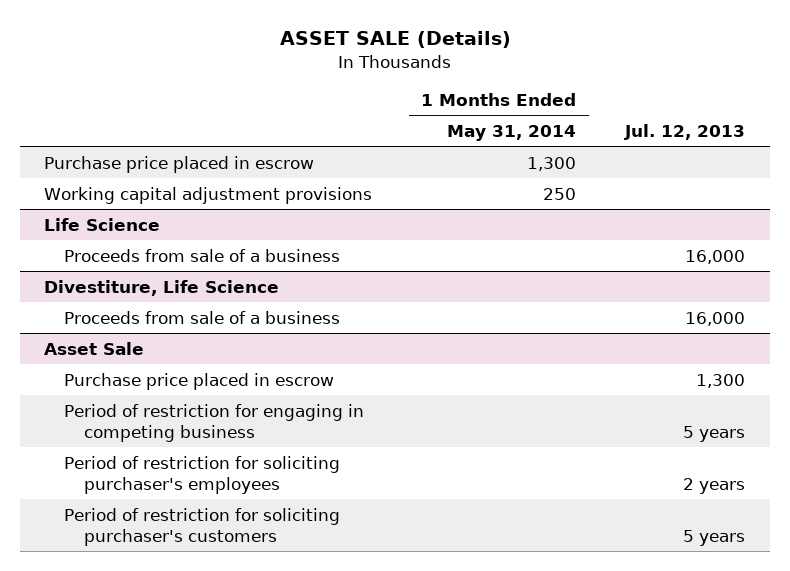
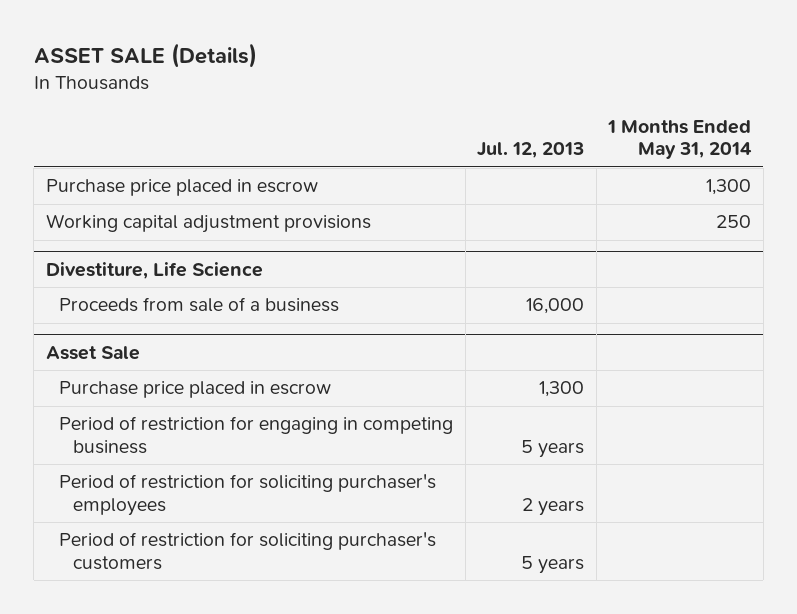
[44,217,161,231] Life Science -> none
[63,248,340,262] Proceeds from sale of a business -> none

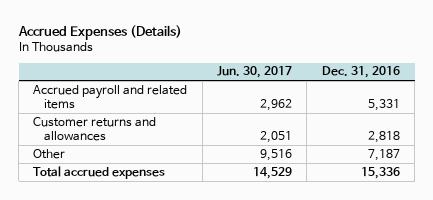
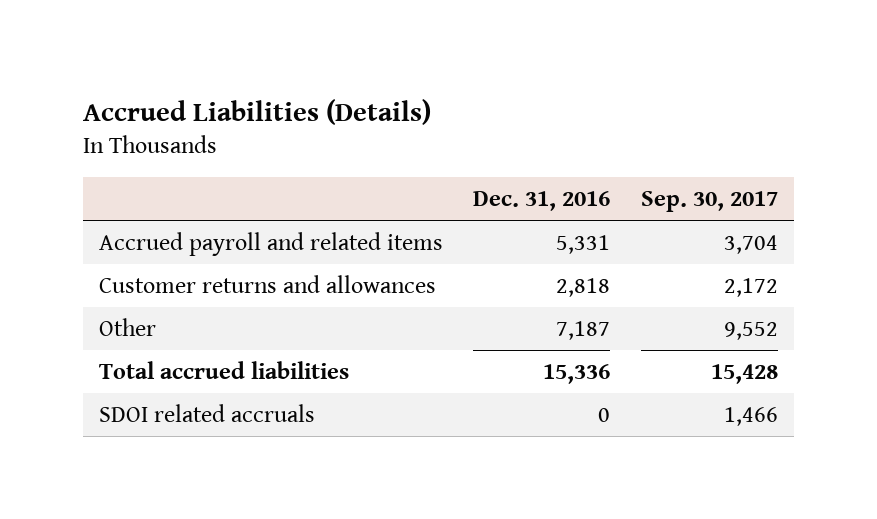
[17,25,182,41] Accrued Expenses (Details) -> [83,98,432,125] Accrued Liabilities (Details)
[217,66,293,79] Jun. 30, 2017 -> none
none -> [641,191,779,213] Sep. 30, 2017
[33,165,166,179] Total accrued expenses -> [98,361,349,380] Total accrued liabilities
none -> [98,404,315,423] SDOI related accruals

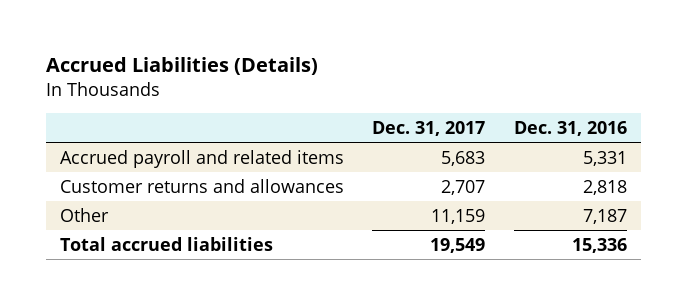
[641,191,779,213] Sep. 30, 2017 -> none
none -> [372,120,486,136] Dec. 31, 2017
[98,404,315,423] SDOI related accruals -> none

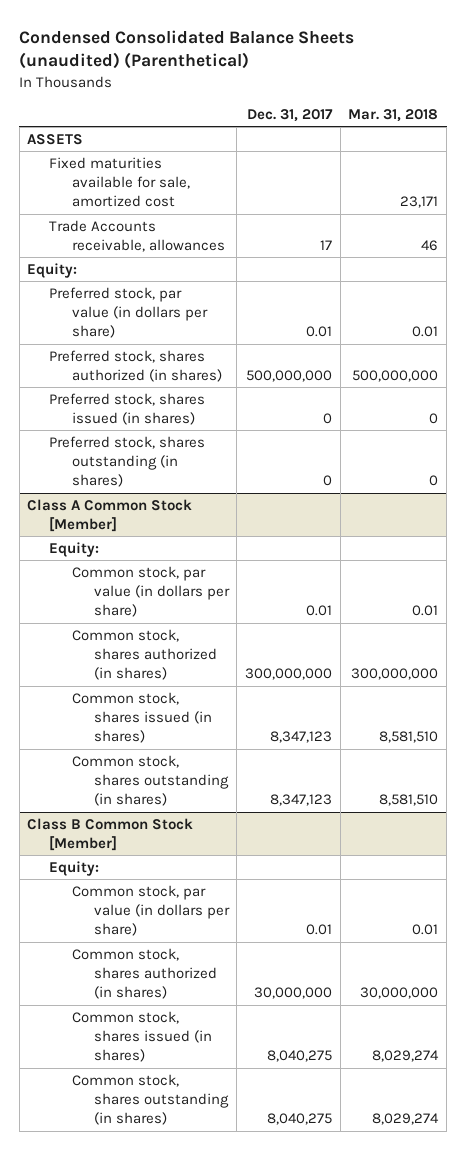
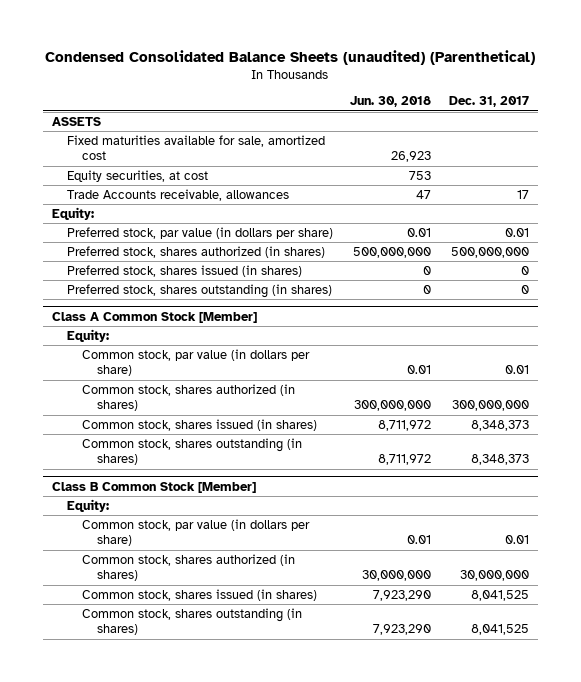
[348,108,439,122] Mar. 31, 2018 -> none
none -> [350,96,432,108] Jun. 30, 2018
none -> [66,169,208,182] Equity securities, at cost
[270,731,333,744] 8,347,123 -> [471,419,530,431] 8,348,373
[270,794,333,807] 8,347,123 -> [471,454,530,466] 8,348,373
[267,1050,333,1063] 8,040,275 -> [471,589,530,601] 8,041,525
[267,1113,333,1126] 8,040,275 -> [471,624,530,636] 8,041,525

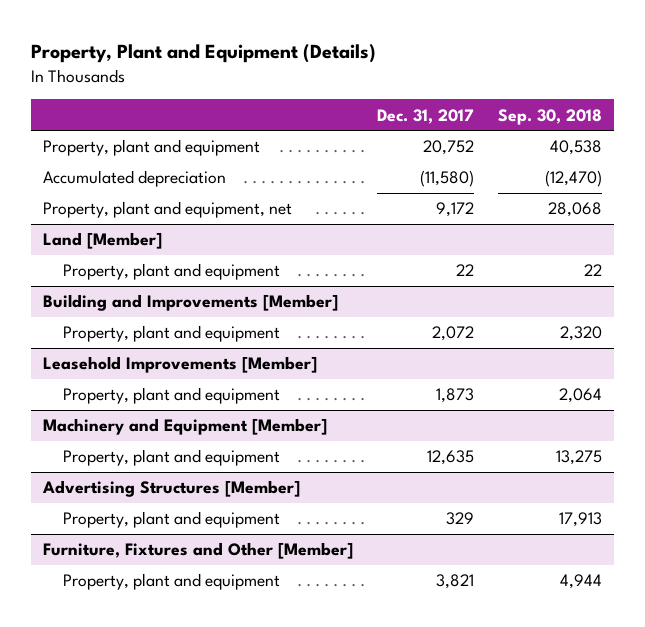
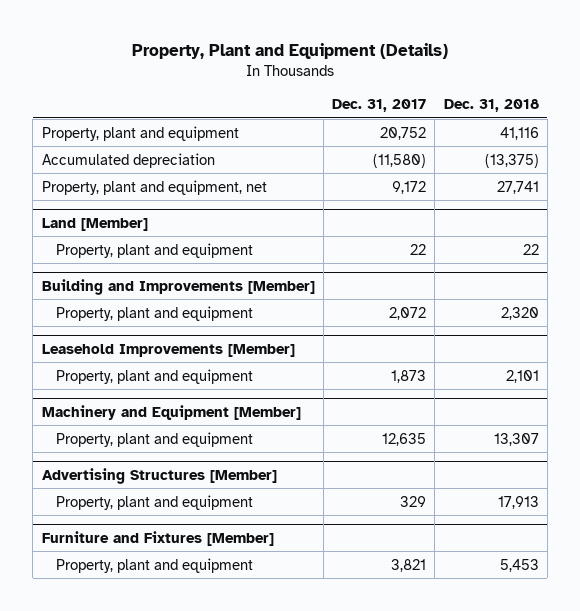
[497,108,602,125] Sep. 30, 2018 -> none
none -> [443,99,539,113] Dec. 31, 2018
[42,542,353,560] Furniture, Fixtures and Other [Member] -> [41,530,274,546] Furniture and Fixtures [Member]

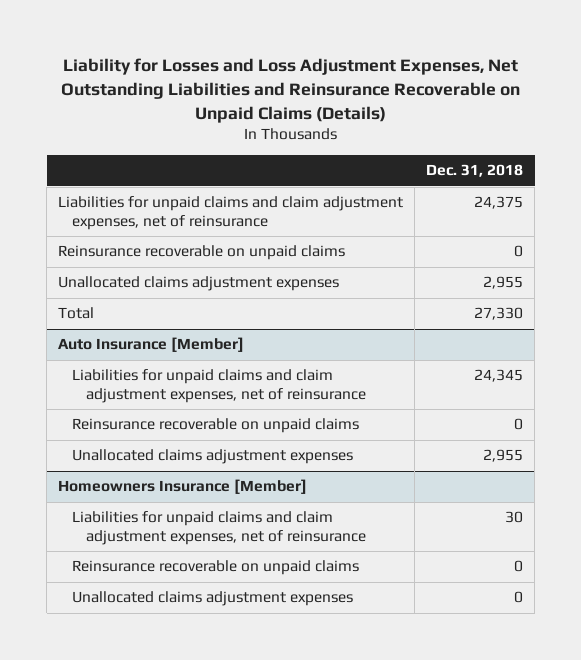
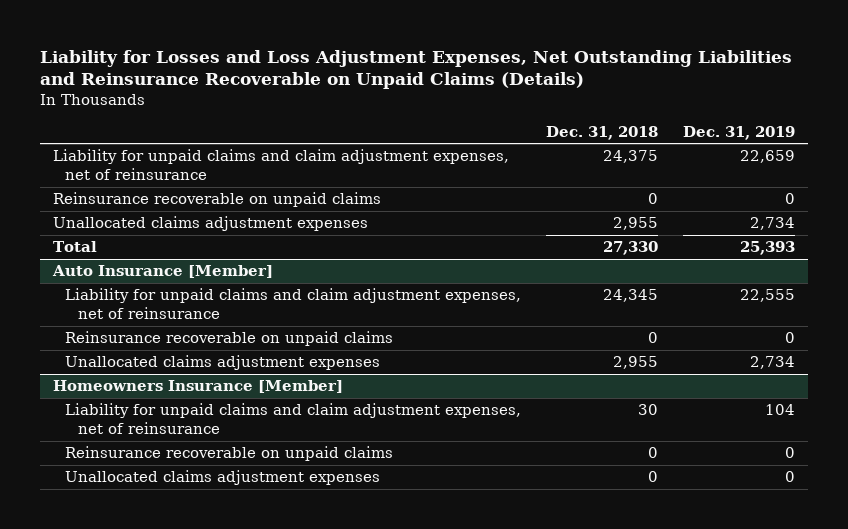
none -> [683,125,796,140] Dec. 31, 2019
[58,196,404,230] Liabilities for unpaid claims and claim adjustment expenses, net of reinsurance -> [52,149,509,181] Liability for unpaid claims and claim adjustment expenses, net of reinsurance
[72,369,367,403] Liabilities for unpaid claims and claim adjustment expenses, net of reinsurance -> [65,288,522,320] Liability for unpaid claims and claim adjustment expenses, net of reinsurance
[72,511,367,545] Liabilities for unpaid claims and claim adjustment expenses, net of reinsurance -> [65,403,522,435] Liability for unpaid claims and claim adjustment expenses, net of reinsurance

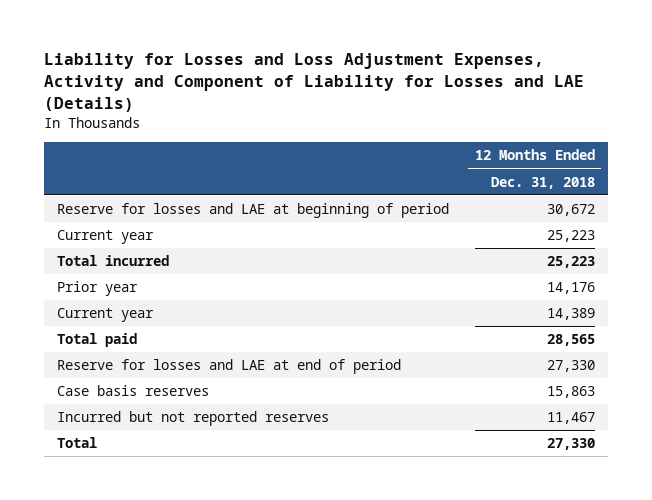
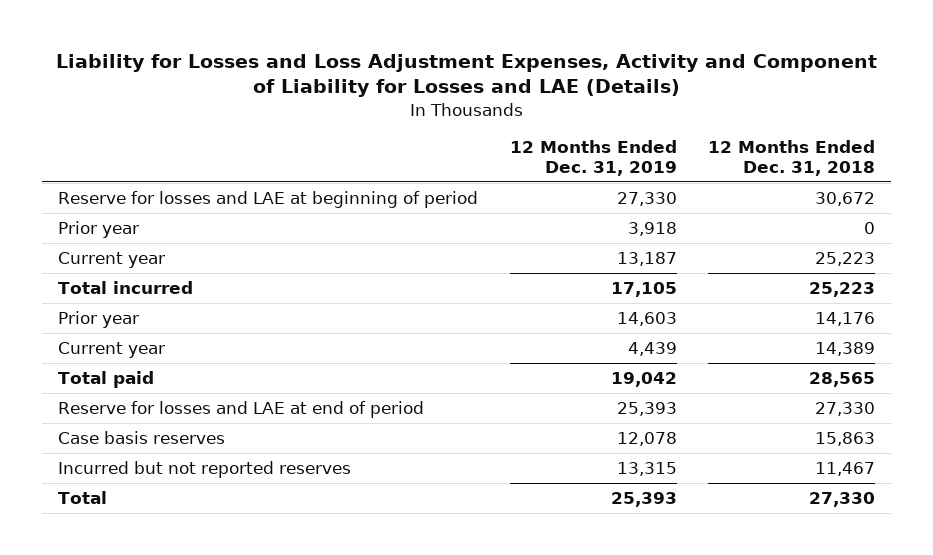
none -> [509,139,677,176] 12 Months Ended Dec. 31, 2019
none -> [58,220,140,238] Prior year

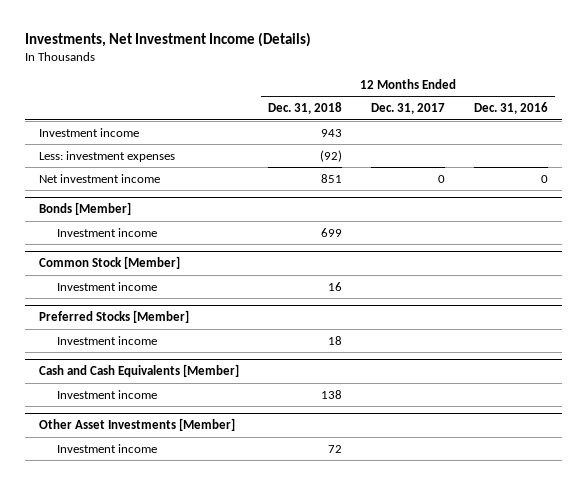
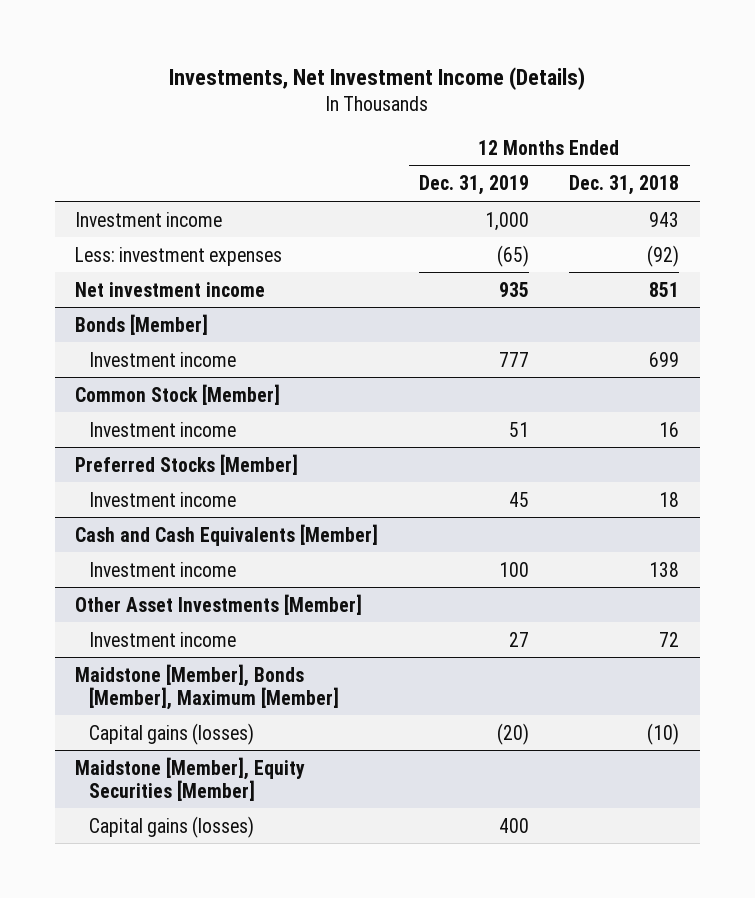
[370,103,445,115] Dec. 31, 2017 -> none
[473,102,548,115] Dec. 31, 2016 -> none
none -> [418,175,529,196] Dec. 31, 2019
none -> [75,663,340,710] Maidstone [Member], Bonds [Member], Maximum [Member]
none -> [89,722,255,745] Capital gains (losses)
none -> [75,756,306,801] Maidstone [Member], Equity Securities [Member]
none -> [89,815,255,838] Capital gains (losses)

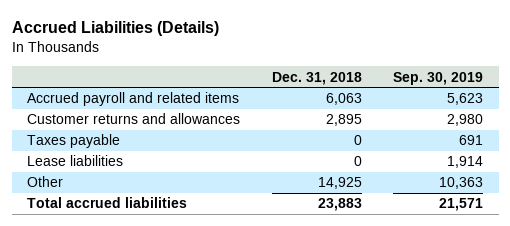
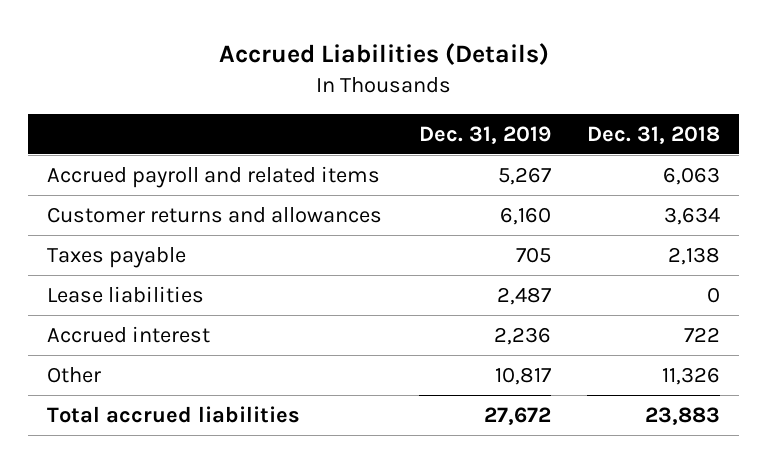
[393,71,484,85] Sep. 30, 2019 -> none
none -> [418,125,551,144] Dec. 31, 2019
[325,114,362,127] 2,895 -> [664,206,721,225] 3,634
[353,135,362,146] 0 -> [668,246,721,265] 2,138
none -> [46,325,210,343] Accrued interest
[317,177,362,190] 14,925 -> [662,366,721,385] 11,326

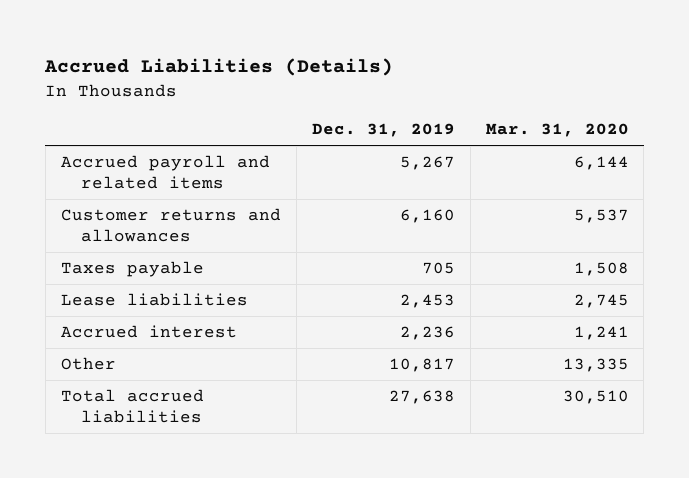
[587,125,721,144] Dec. 31, 2018 -> none
none -> [485,123,629,138] Mar. 31, 2020
[496,286,551,305] 2,487 -> [399,294,455,309] 2,453
[483,406,551,425] 27,672 -> [388,390,455,405] 27,638

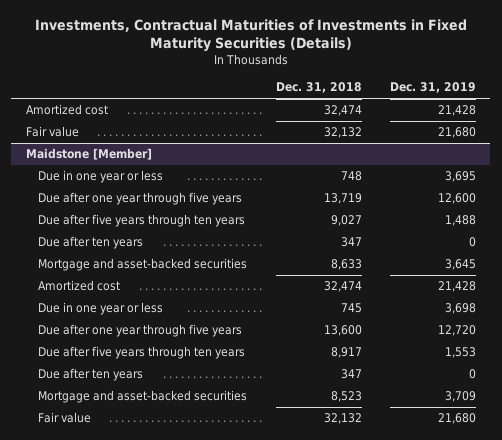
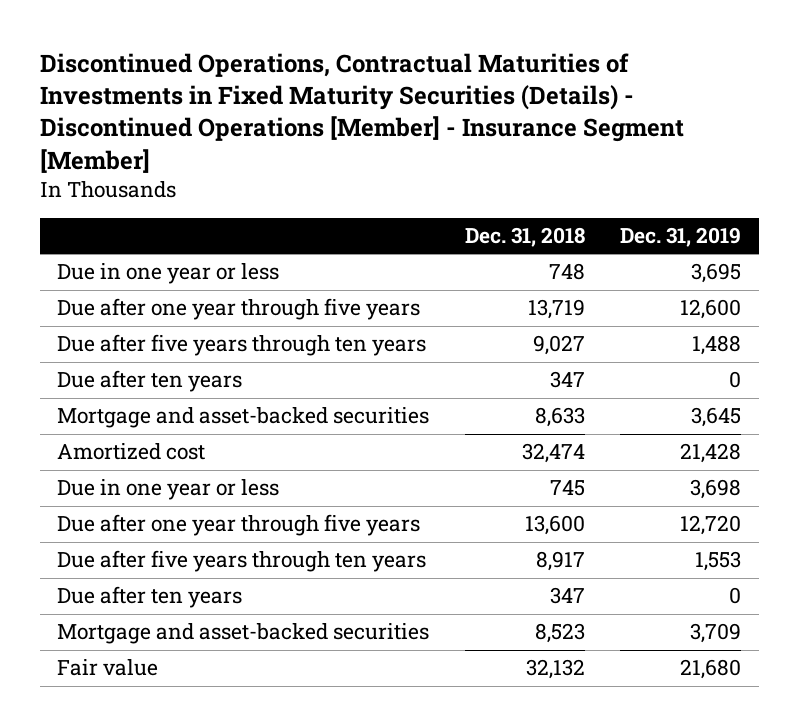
[34,18,467,53] Investments, Contractual Maturities of Investments in Fixed Maturity Securities (Details) -> [39,52,684,173] Discontinued Operations, Contractual Maturities of Investments in Fixed Maturity Securities (Details) - Discontinued Operations [Member] - Insurance Segment [Member]
[25,104,108,116] Amortized cost -> none
[25,126,79,138] Fair value -> none
[25,148,152,161] Maidstone [Member] -> none

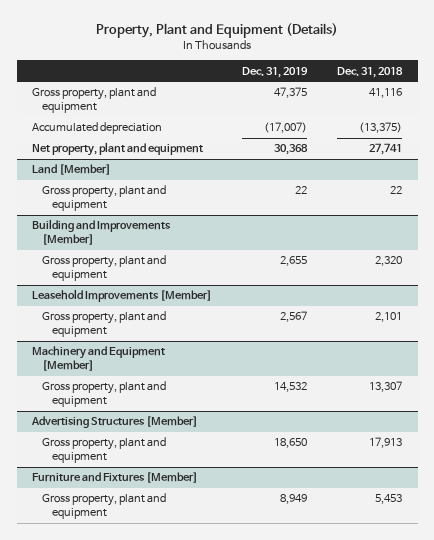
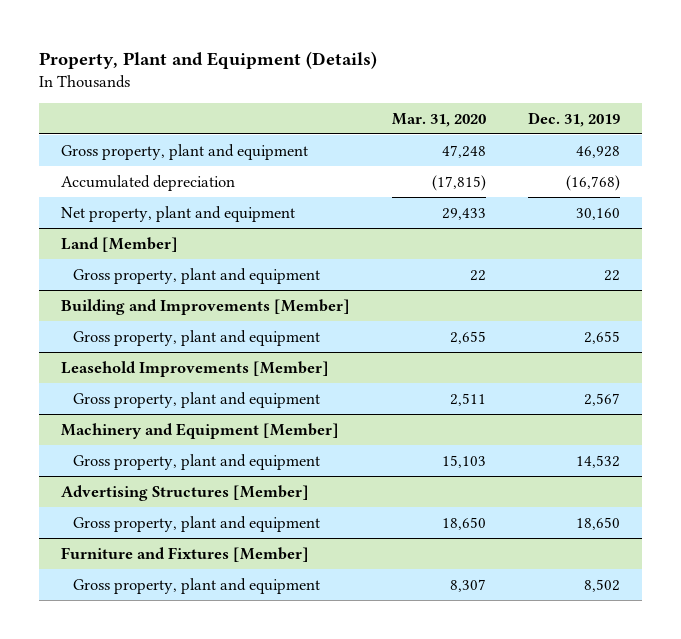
[337,66,404,78] Dec. 31, 2018 -> none
none -> [392,112,487,127] Mar. 31, 2020
[274,87,308,99] 47,375 -> [576,145,621,158] 46,928
[264,122,308,134] (17,007) -> [566,174,621,191] (16,768)
[274,144,309,156] 30,368 -> [576,207,621,220] 30,160
[280,494,308,505] 8,949 -> [584,578,621,592] 8,502

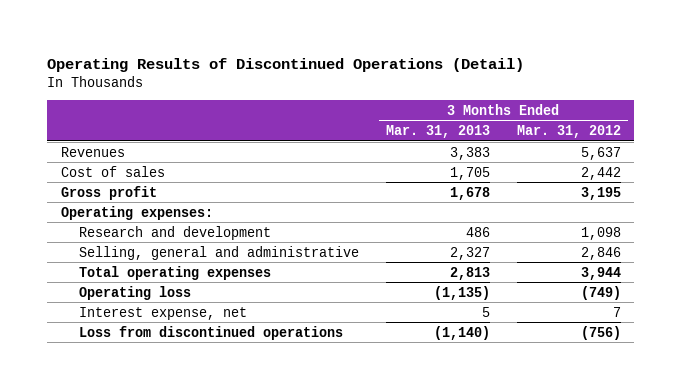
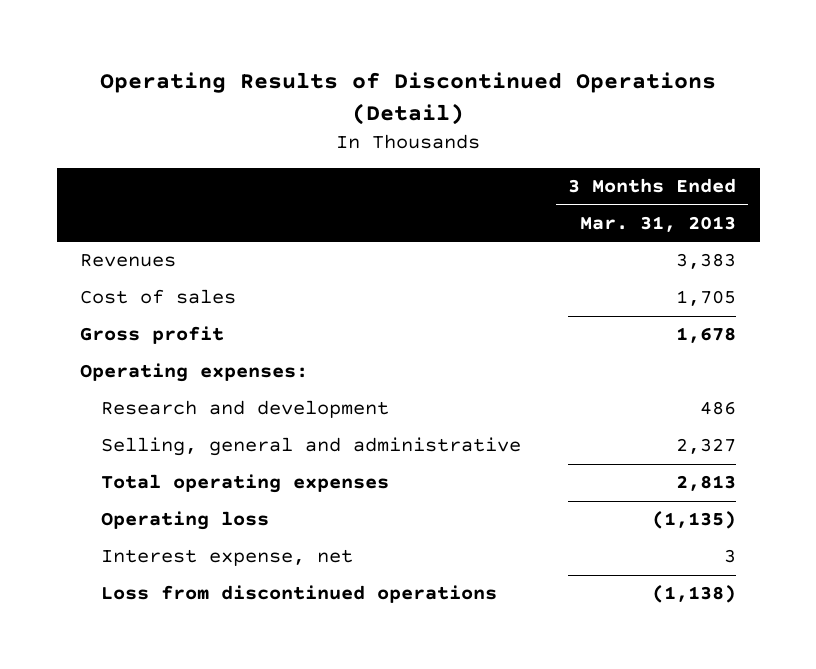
[516,125,621,139] Mar. 31, 2012 -> none
[481,306,490,317] 5 -> [724,549,737,564] 3
[433,325,490,340] (1,140) -> [652,585,737,604] (1,138)

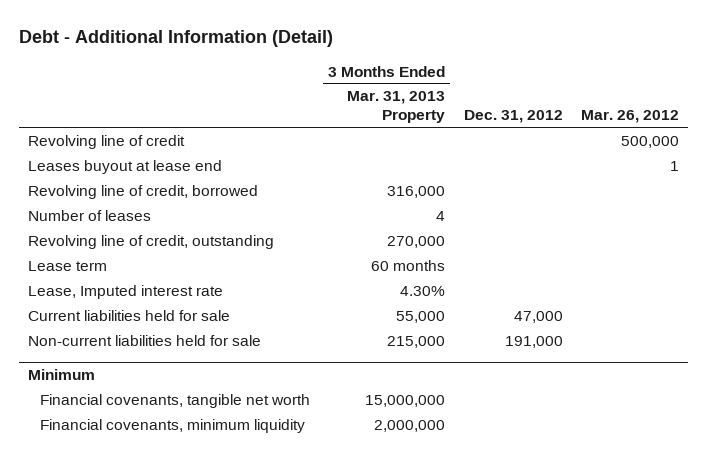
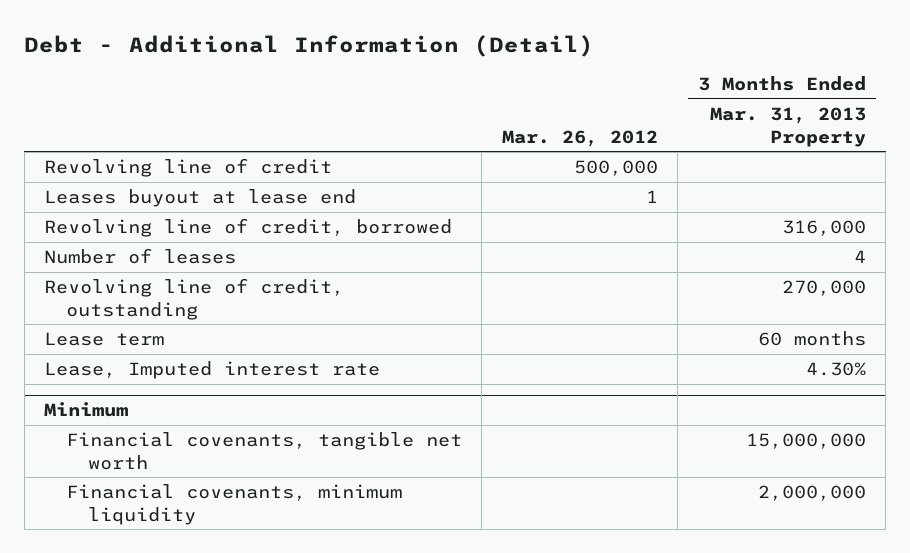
[463,110,563,124] Dec. 31, 2012 -> none
[28,309,231,321] Current liabilities held for sale -> none
[28,334,262,346] Non-current liabilities held for sale -> none

